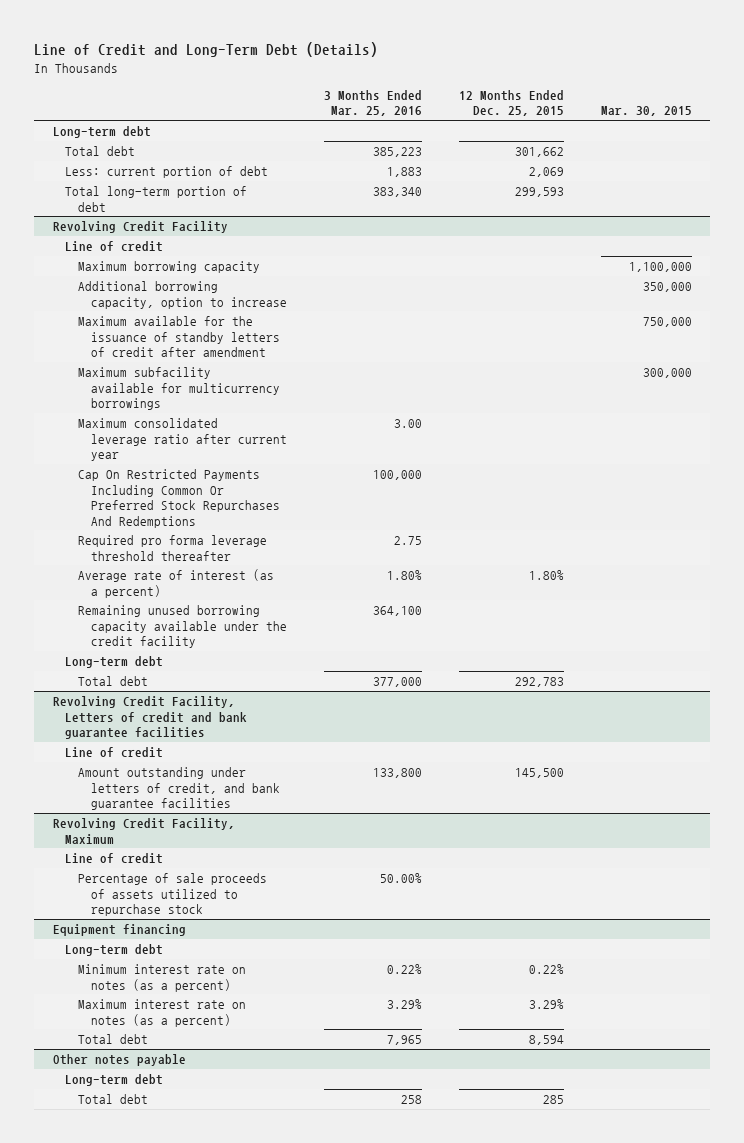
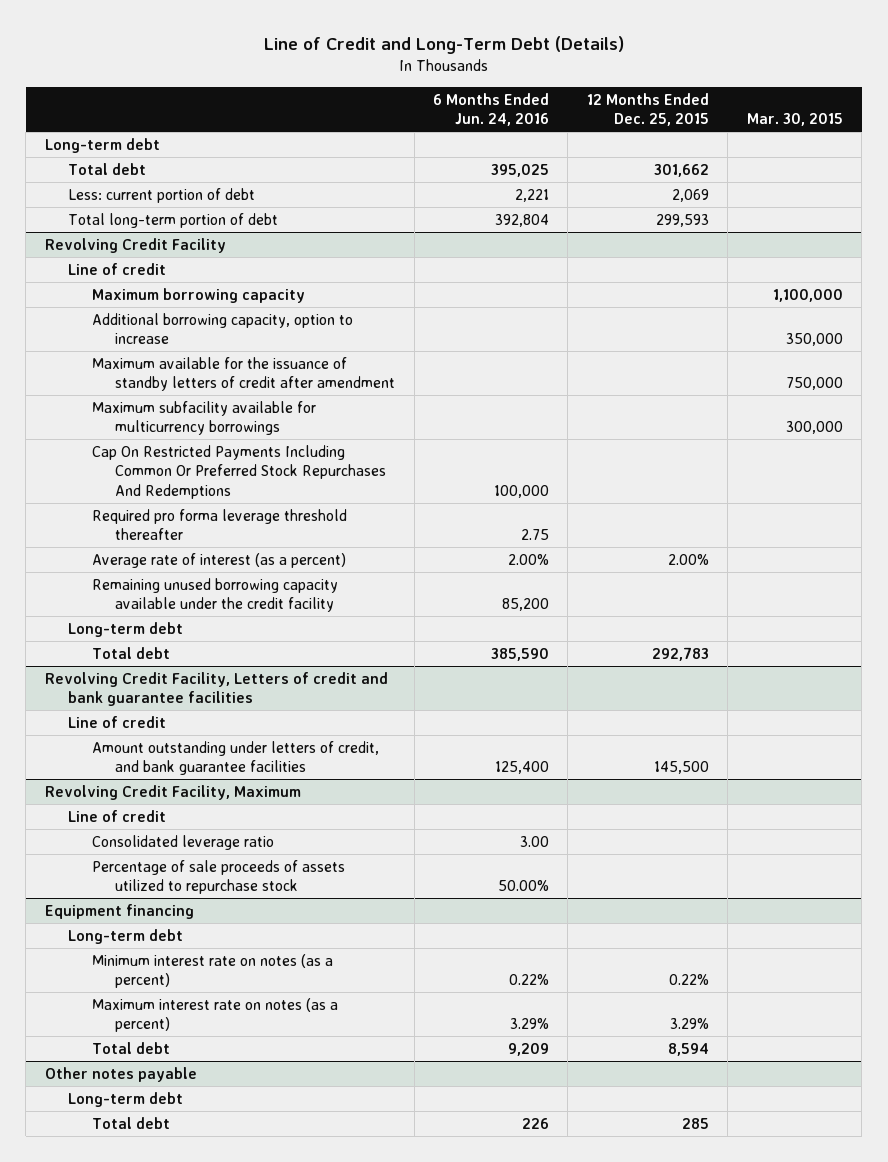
[323,89,422,117] 3 Months Ended Mar. 25, 2016 -> none
none -> [432,92,549,127] 6 Months Ended Jun. 24, 2016
[78,418,288,462] Maximum consolidated leverage ratio after current year -> none
[528,570,564,581] 1.80% -> [667,553,709,565] 2.00%
none -> [91,834,274,850] Consolidated leverage ratio

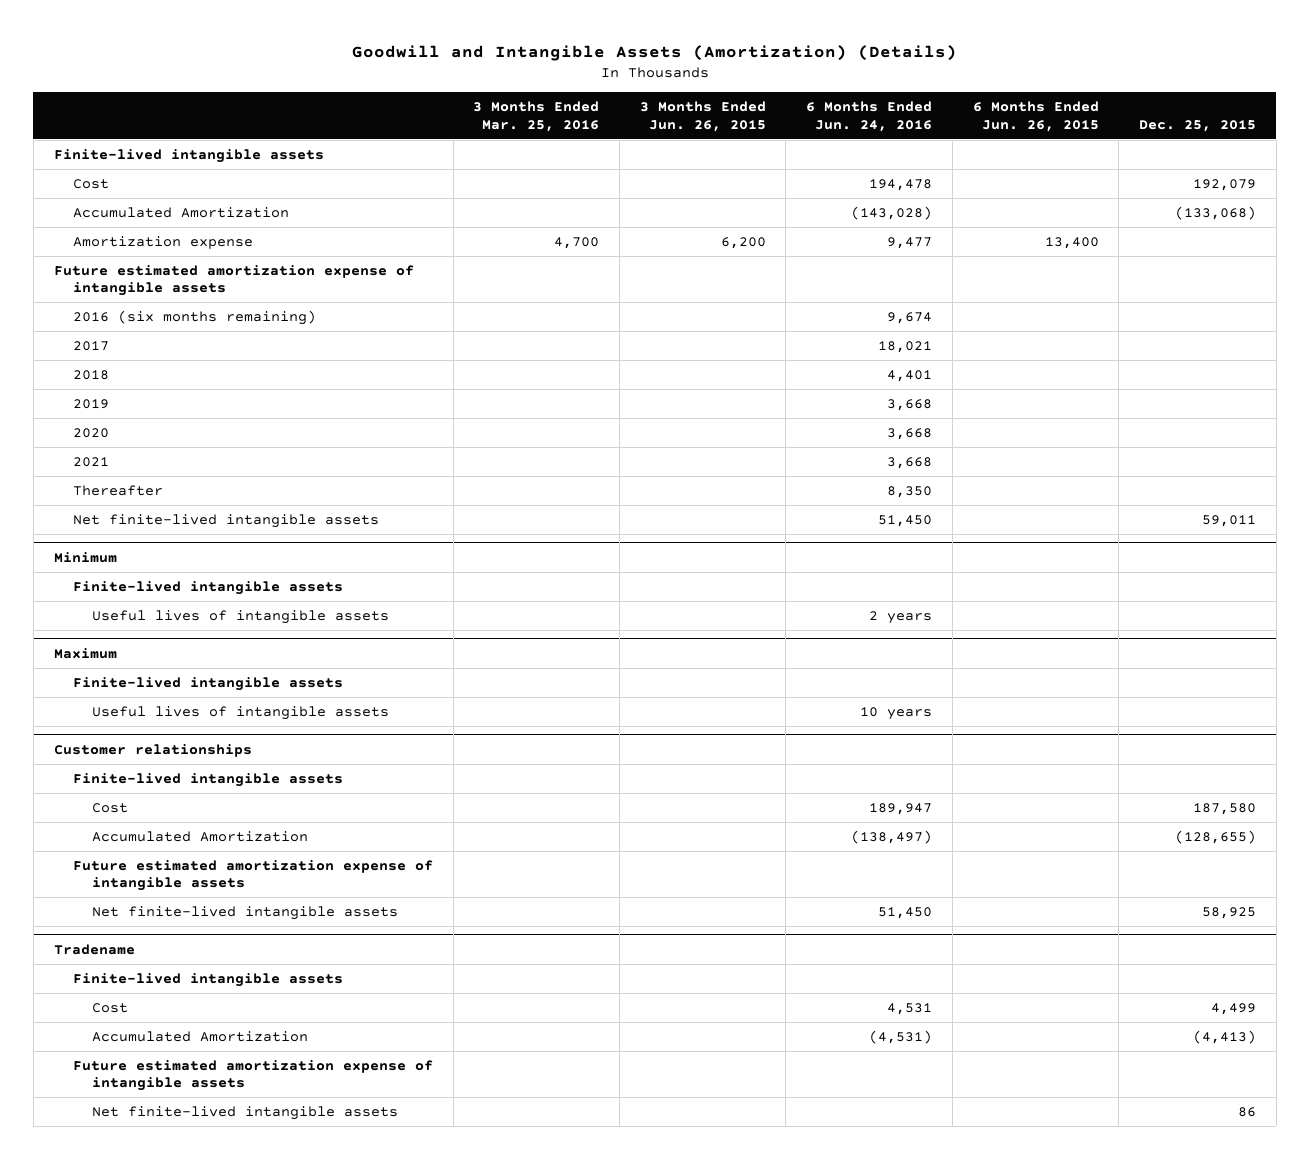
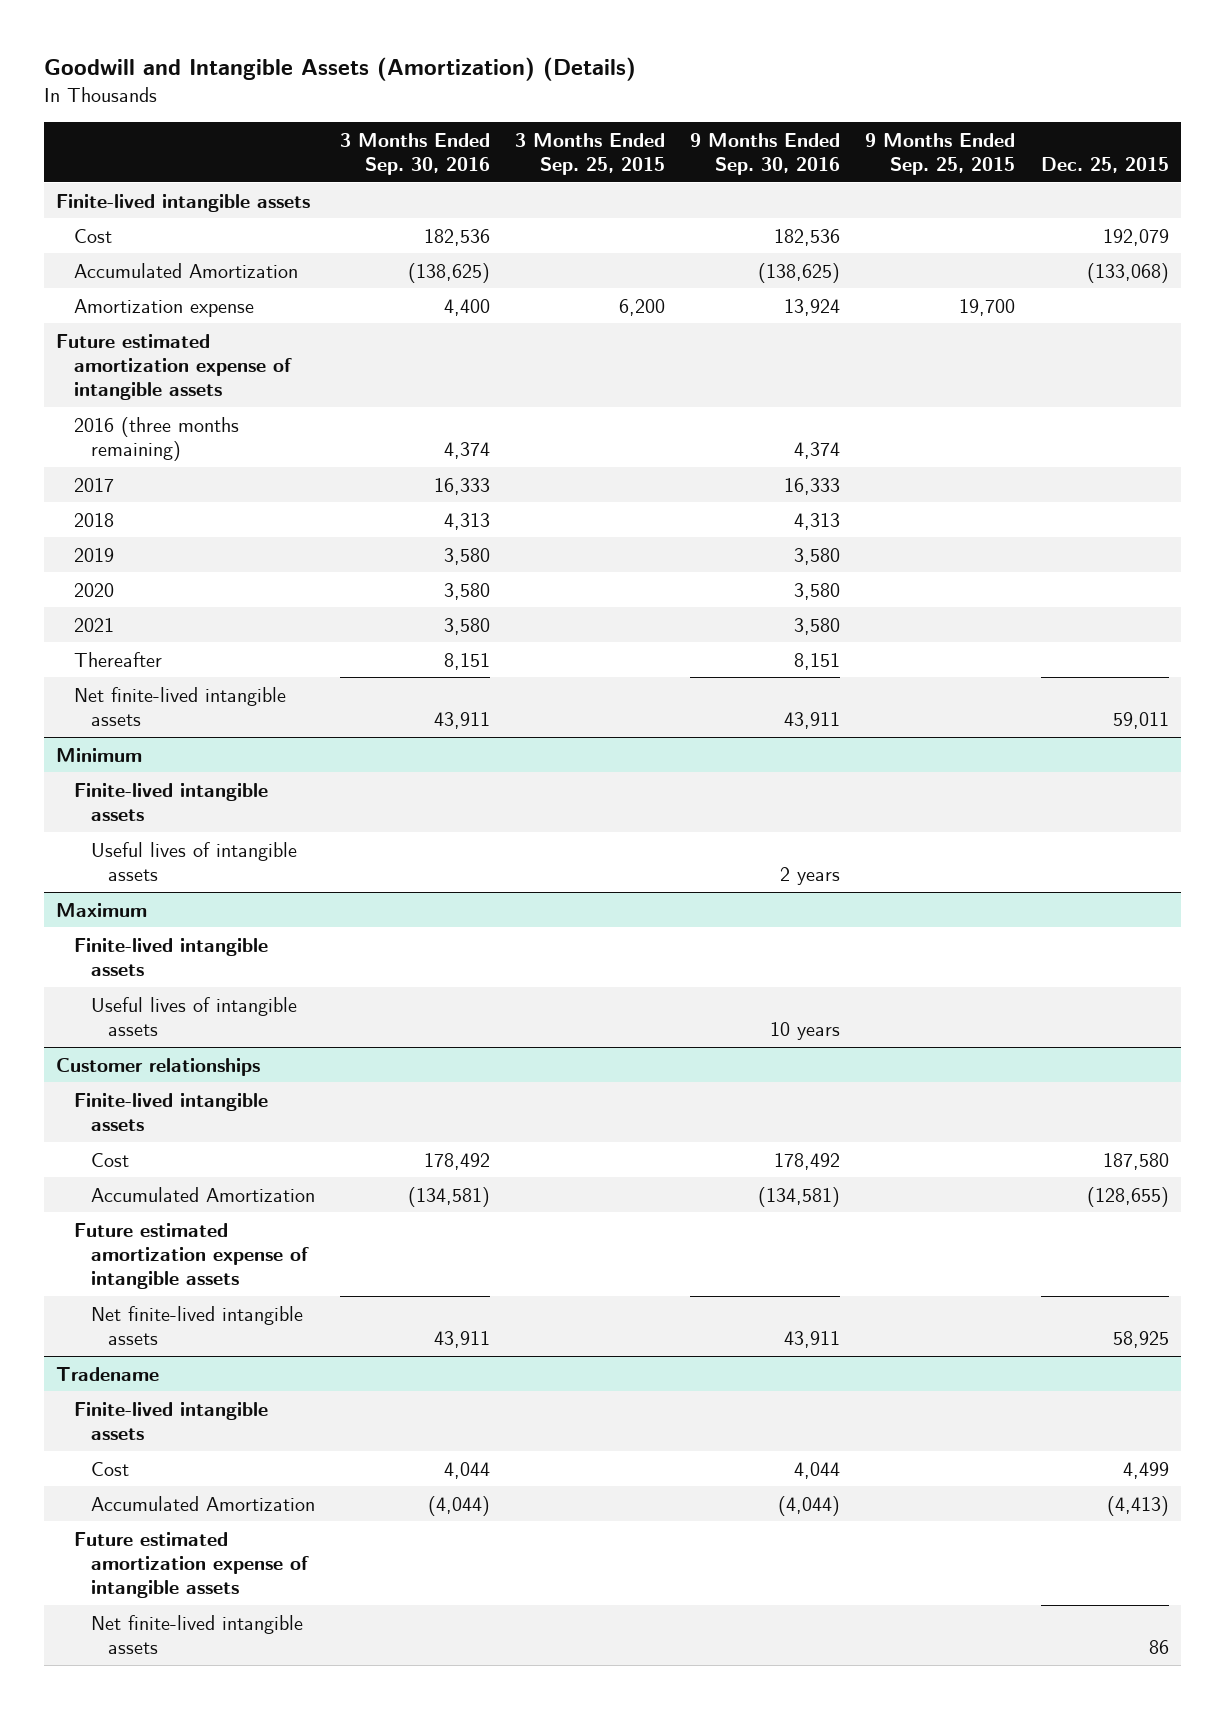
[473,101,600,132] 3 Months Ended Mar. 25, 2016 -> none
[639,101,766,132] 3 Months Ended Jun. 26, 2015 -> none
[806,101,933,132] 6 Months Ended Jun. 24, 2016 -> none
[972,101,1099,132] 6 Months Ended Jun. 26, 2015 -> none
none -> [339,132,490,175] 3 Months Ended Sep. 30, 2016
none -> [515,132,666,175] 3 Months Ended Sep. 25, 2015
none -> [690,132,841,175] 9 Months Ended Sep. 30, 2016
none -> [865,132,1016,175] 9 Months Ended Sep. 25, 2015
[73,309,317,325] 2016 (six months remaining) -> [73,416,239,462] 2016 (three months remaining)

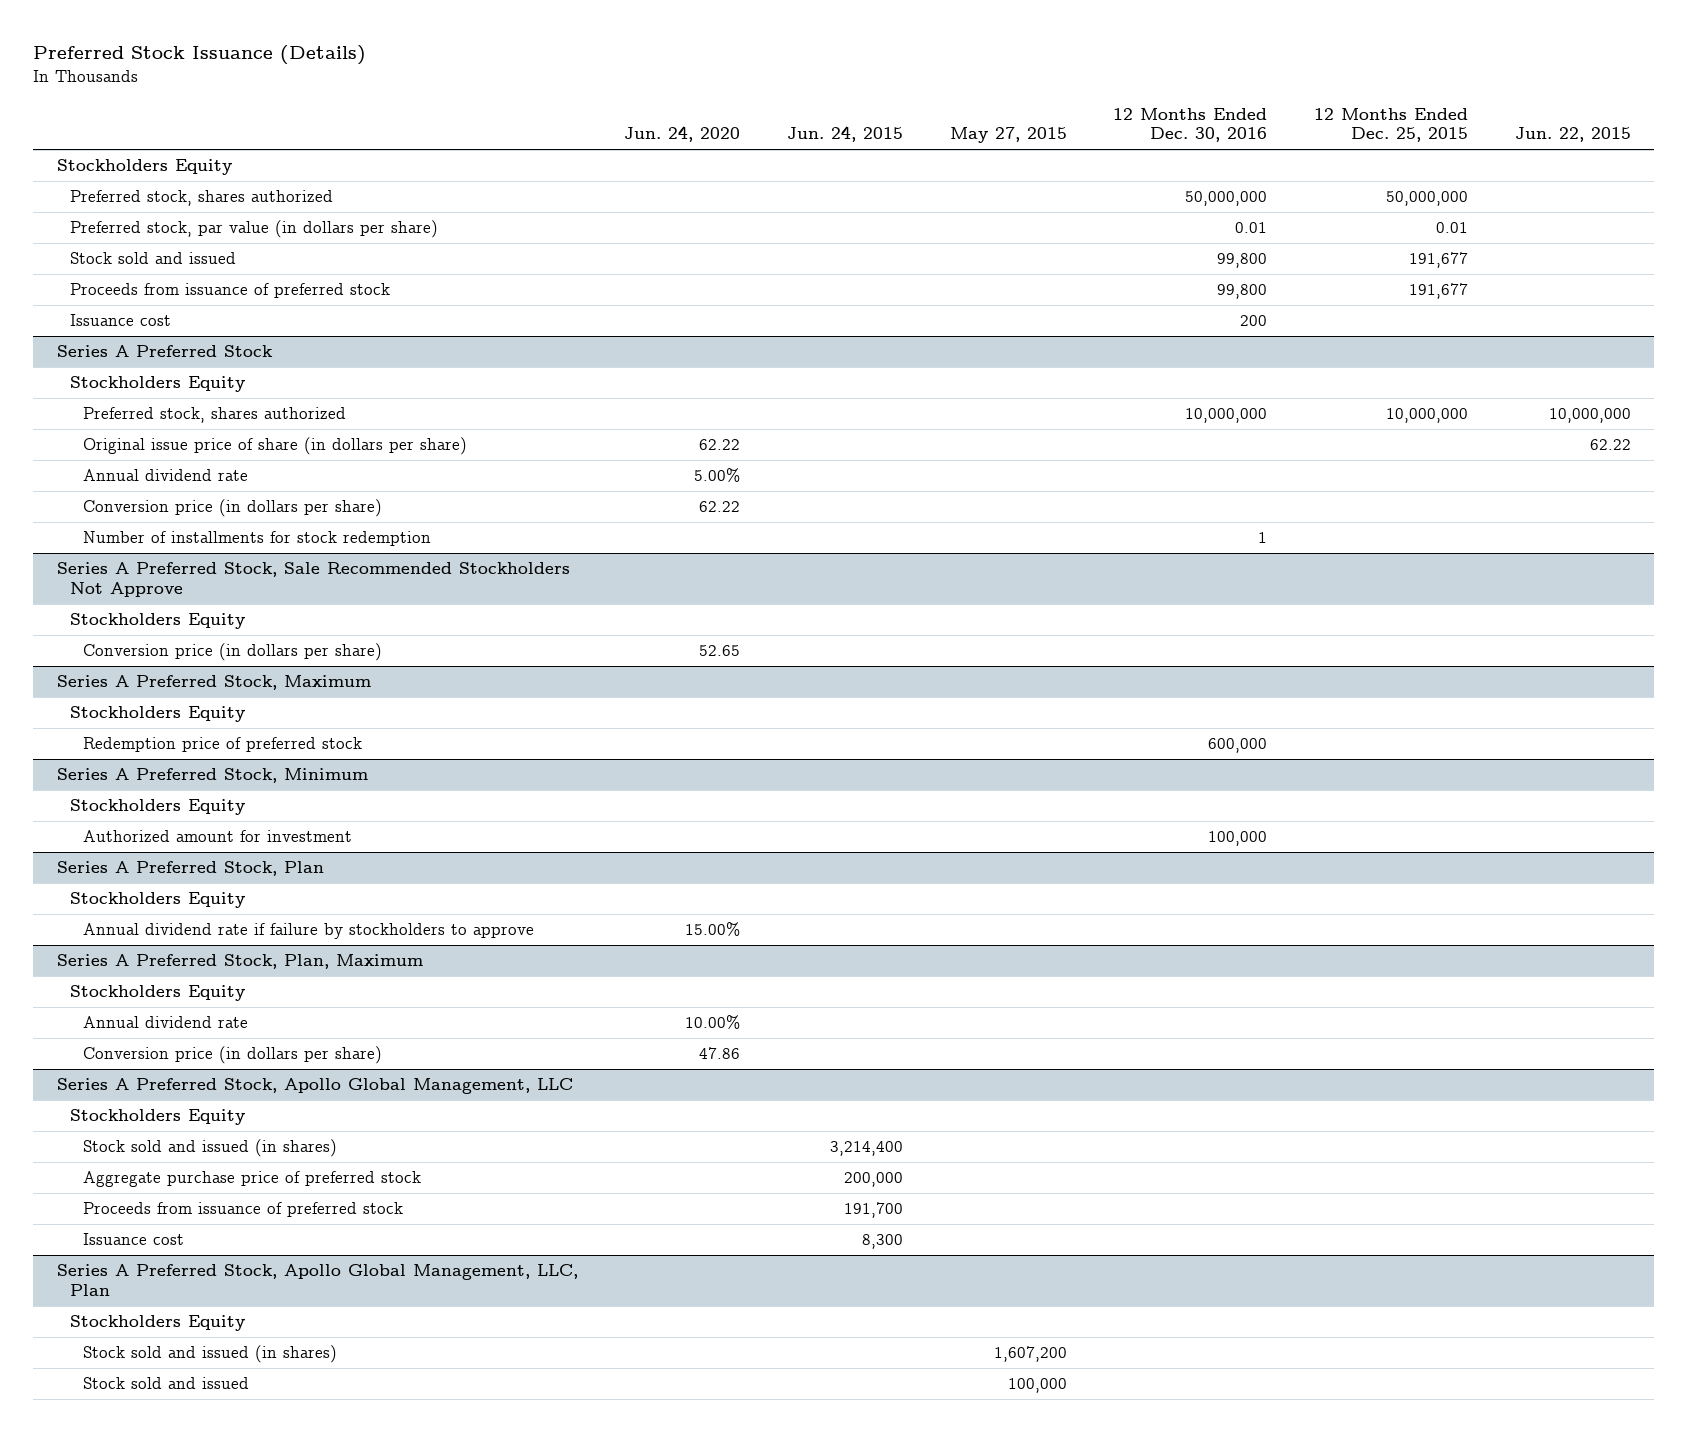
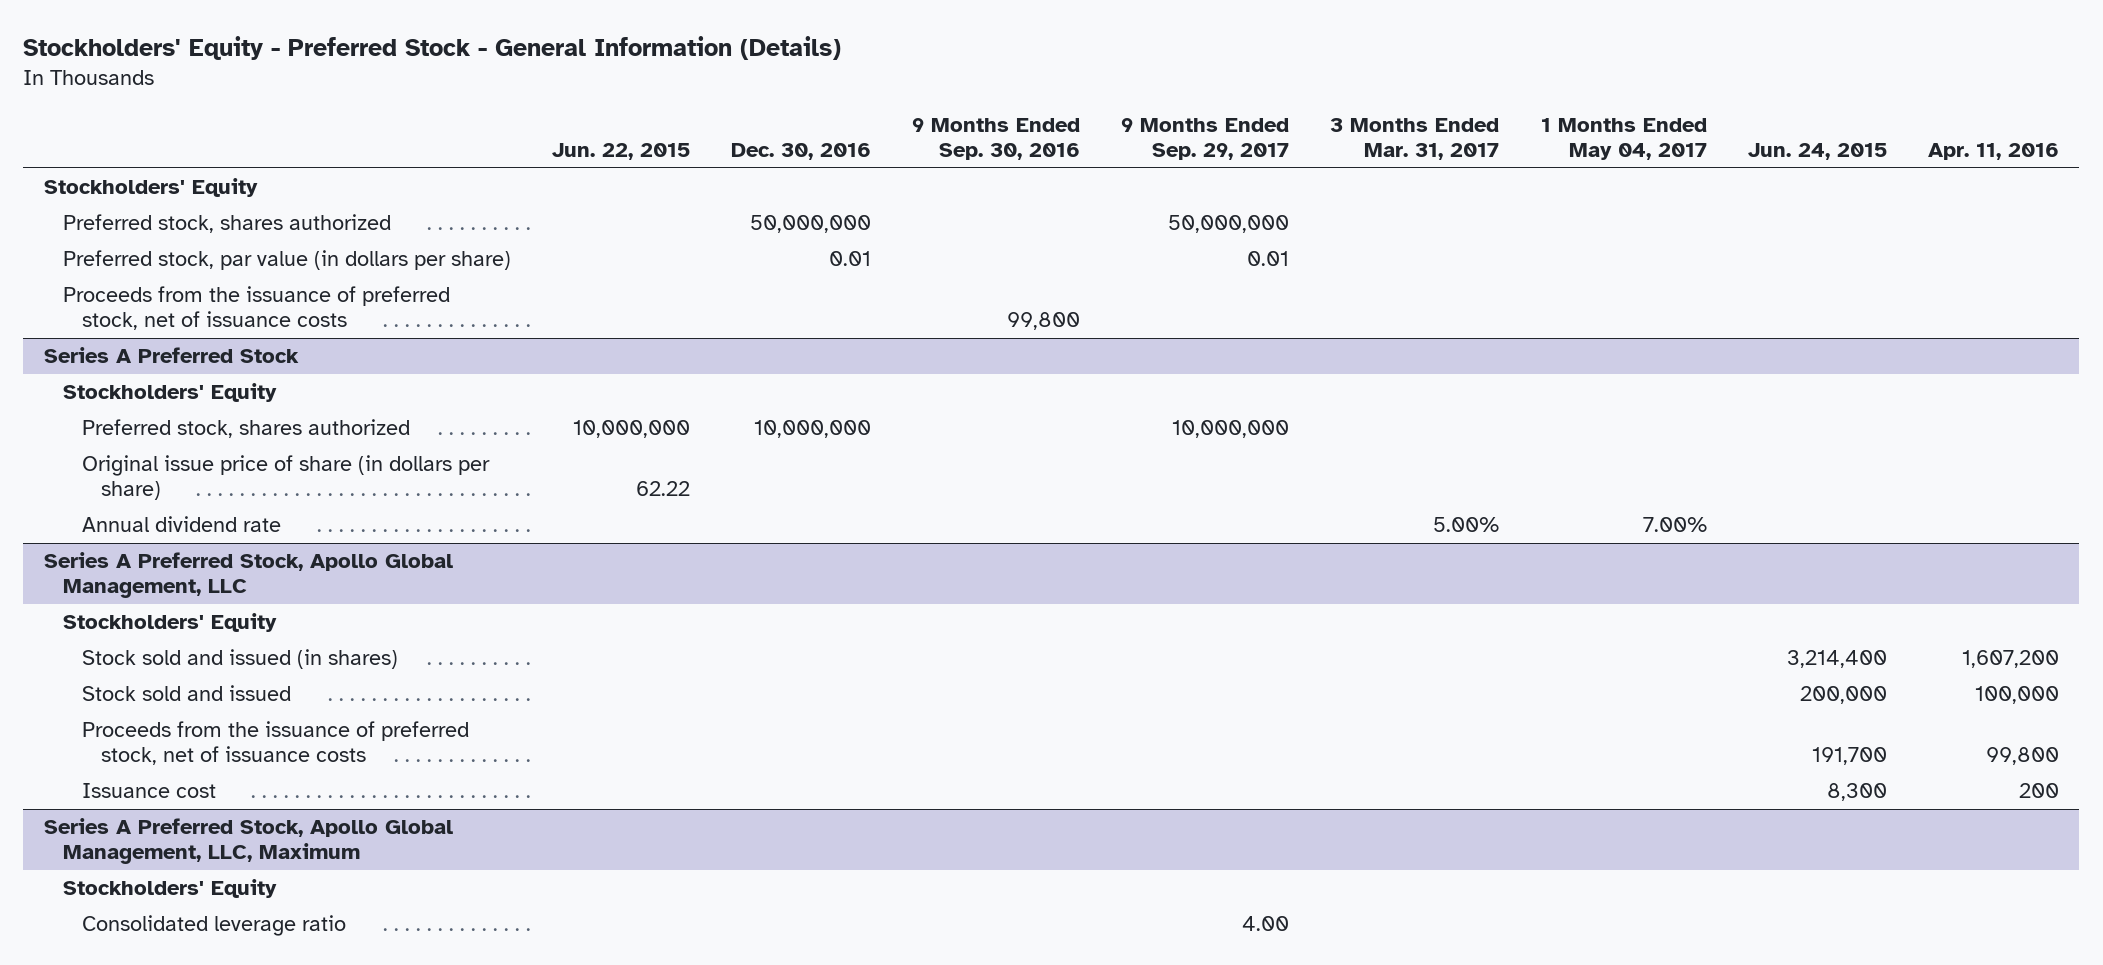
[33,45,367,66] Preferred Stock Issuance (Details) -> [23,36,842,61] Stockholders' Equity - Preferred Stock - General Information (Details)
[624,126,741,143] Jun. 24, 2020 -> none
[949,127,1067,144] May 27, 2015 -> none
[1113,107,1268,143] 12 Months Ended Dec. 30, 2016 -> none
[1314,107,1469,143] 12 Months Ended Dec. 25, 2015 -> none
none -> [731,143,872,161] Dec. 30, 2016
none -> [912,118,1081,161] 9 Months Ended Sep. 30, 2016
none -> [1121,118,1290,161] 9 Months Ended Sep. 29, 2017
none -> [1330,118,1500,161] 3 Months Ended Mar. 31, 2017
none -> [1540,118,1707,161] 1 Months Ended May 04, 2017
none -> [1927,143,2059,161] Apr. 11, 2016
[56,159,232,176] Stockholders Equity -> [43,178,258,198] Stockholders' Equity
[70,252,237,265] Stock sold and issued -> none
[70,314,172,327] Issuance cost -> none
[70,283,391,299] Proceeds from issuance of preferred stock -> [62,286,450,331] Proceeds from the issuance of preferred stock, net of issuance costs
[70,376,246,393] Stockholders Equity -> [62,383,277,403] Stockholders' Equity
[83,499,383,518] Conversion price (in dollars per share) -> none
[83,531,432,547] Number of installments for stock redemption -> none
[56,562,570,597] Series A Preferred Stock, Sale Recommended Stockholders Not Approve -> none
[70,613,246,630] Stockholders Equity -> none
[83,643,383,662] Conversion price (in dollars per share) -> none
[56,675,371,691] Series A Preferred Stock, Maximum -> none
[70,706,246,723] Stockholders Equity -> none
[83,737,363,753] Redemption price of preferred stock -> none
[56,768,368,784] Series A Preferred Stock, Minimum -> none
[70,799,246,816] Stockholders Equity -> none
[83,830,353,843] Authorized amount for investment -> none
[56,861,324,877] Series A Preferred Stock, Plan -> none
[70,892,246,909] Stockholders Equity -> none
[83,923,535,940] Annual dividend rate if failure by stockholders to approve -> none
[56,954,423,970] Series A Preferred Stock, Plan, Maximum -> none
[70,985,246,1002] Stockholders Equity -> none
[83,1016,249,1029] Annual dividend rate -> none
[83,1046,383,1065] Conversion price (in dollars per share) -> none
[70,1109,246,1126] Stockholders Equity -> [62,613,277,633] Stockholders' Equity
[83,1171,422,1188] Aggregate purchase price of preferred stock -> none
none -> [82,685,292,702] Stock sold and issued
[83,1202,404,1218] Proceeds from issuance of preferred stock -> [82,721,470,766] Proceeds from the issuance of preferred stock, net of issuance costs
[83,1345,338,1364] Stock sold and issued (in shares) -> none
[83,1377,250,1390] Stock sold and issued -> none
[56,1264,578,1296] Series A Preferred Stock, Apollo Global Management, LLC, Plan -> [43,818,453,865] Series A Preferred Stock, Apollo Global Management, LLC, Maximum
[70,1315,246,1332] Stockholders Equity -> [62,879,277,899] Stockholders' Equity
none -> [82,915,347,937] Consolidated leverage ratio

